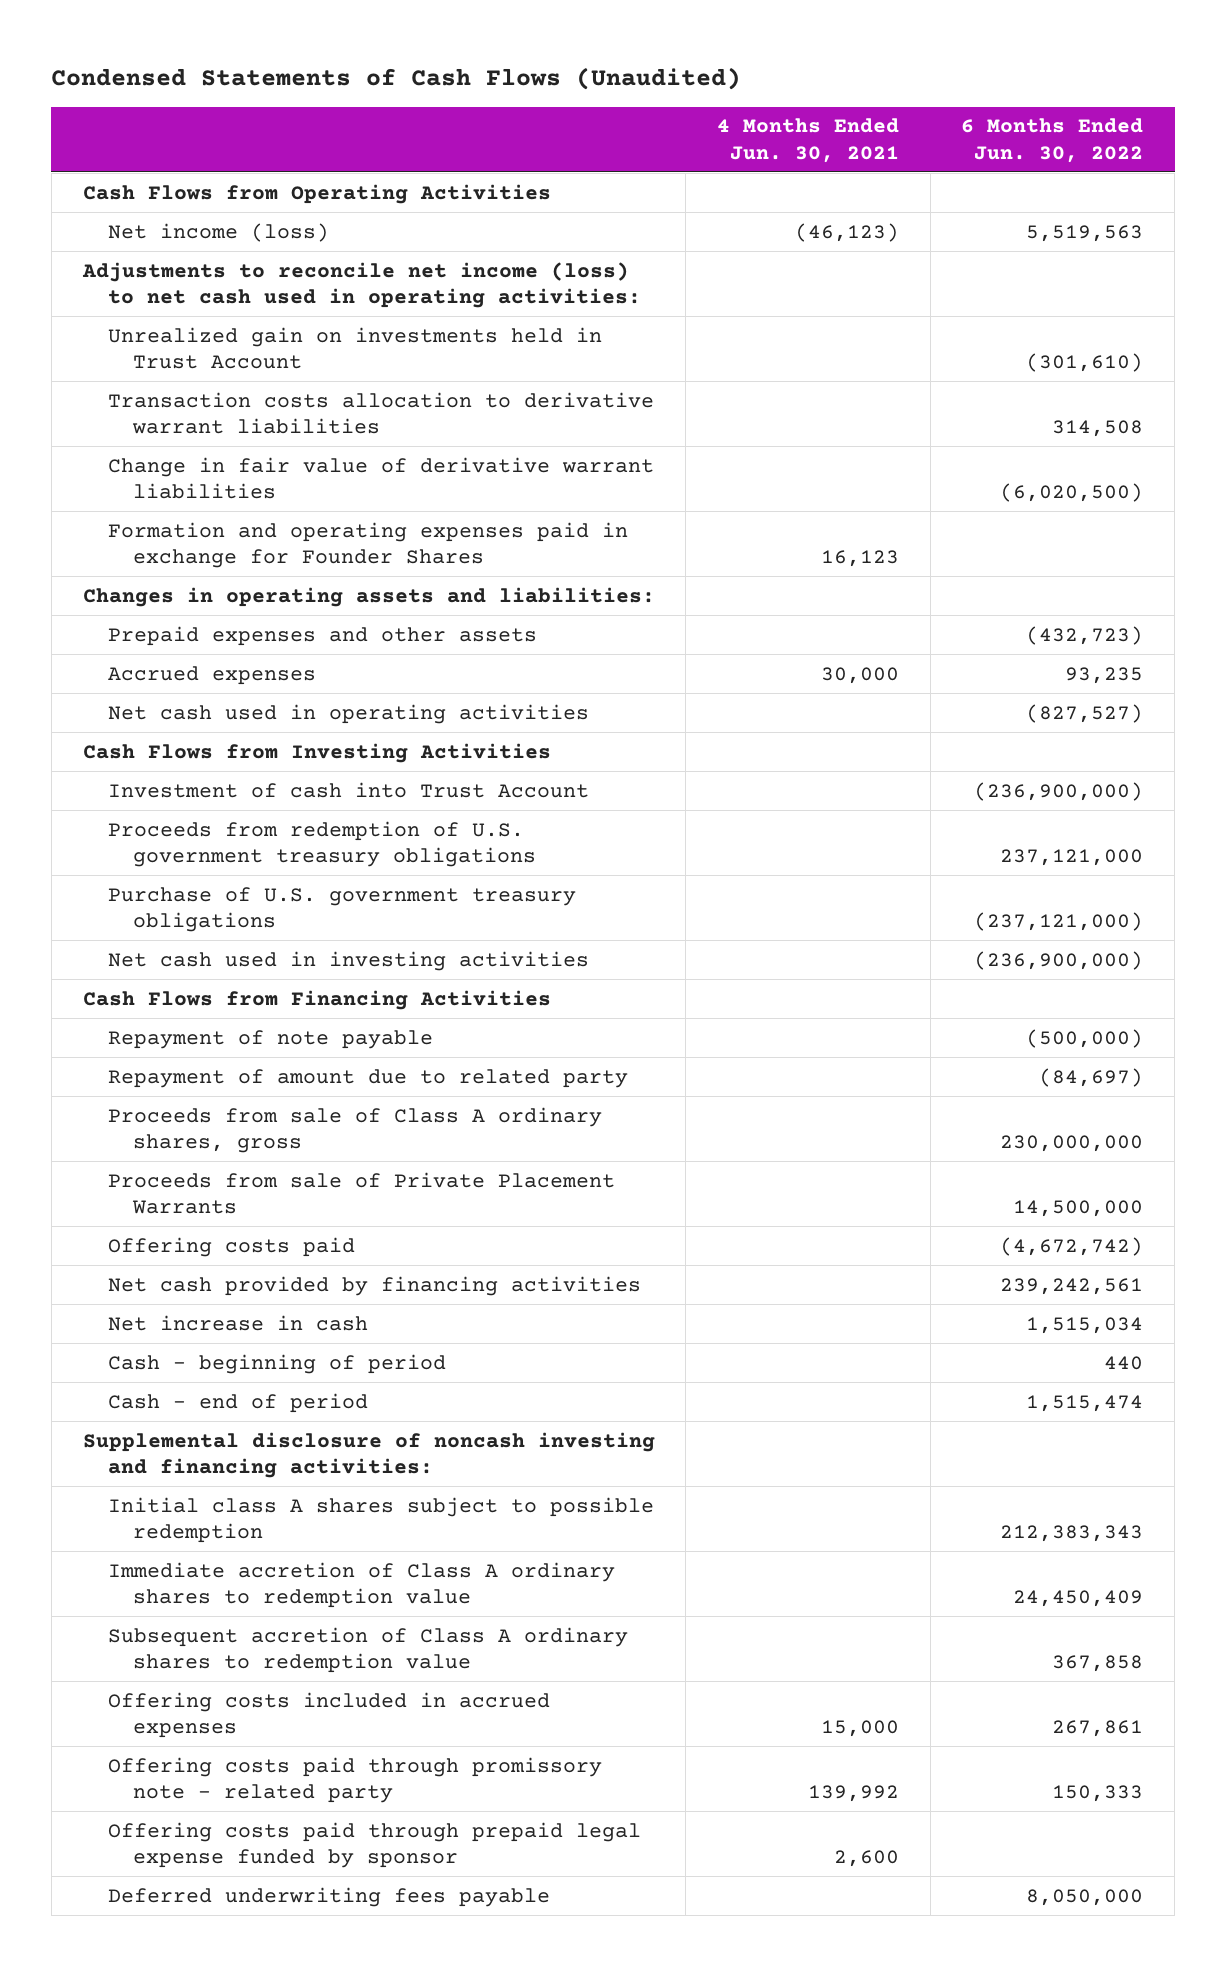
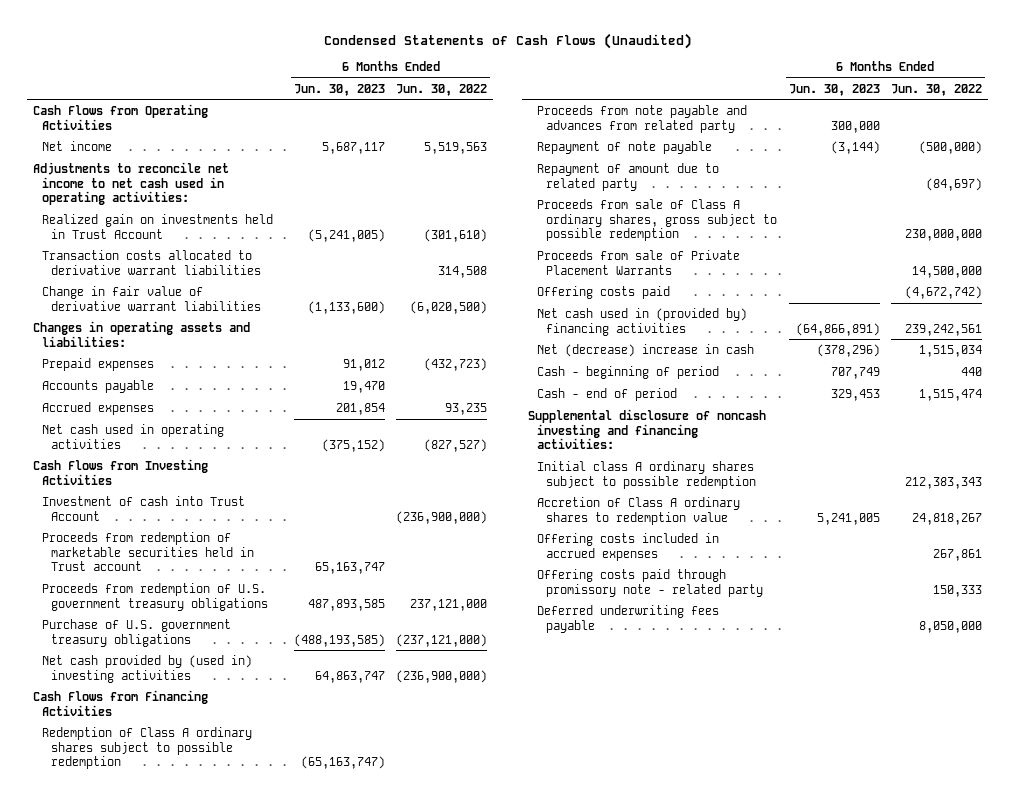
[716,118,899,163] 4 Months Ended Jun. 30, 2021 -> none
none -> [293,83,385,96] Jun. 30, 2023
[107,222,329,242] Net income (loss) -> [41,140,112,151] Net income
[81,261,641,308] Adjustments to reconcile net income (loss) to net cash used in operating activities: -> [32,161,229,206] Adjustments to reconcile net income to net cash used in operating activities:
[107,326,602,369] Unrealized gain on investments held in Trust Account -> [41,213,273,239] Realized gain on investments held in Trust Account
[107,391,654,434] Transaction costs allocation to derivative warrant liabilities -> [41,249,261,275] Transaction costs allocated to derivative warrant liabilities
[107,521,628,568] Formation and operating expenses paid in exchange for Founder Shares -> none
[107,625,537,646] Prepaid expenses and other assets -> [41,357,154,371] Prepaid expenses
none -> [41,379,154,393] Accounts payable
none -> [41,531,254,572] Proceeds from redemption of marketable securities held in Trust account
[107,950,589,971] Net cash used in investing activities -> [41,654,252,683] Net cash provided by (used in) investing activities
none -> [41,726,252,770] Redemption of Class A ordinary shares subject to possible redemption
none -> [536,104,747,133] Proceeds from note payable and advances from related party
[107,1106,602,1153] Proceeds from sale of Class A ordinary shares, gross -> [536,198,777,242] Proceeds from sale of Class A ordinary shares, gross subject to possible redemption
[107,1275,641,1296] Net cash provided by financing activities -> [536,307,747,336] Net cash used in (provided by) financing activities
[107,1314,368,1331] Net increase in cash -> [536,343,754,357] Net (decrease) increase in cash
[107,1561,615,1608] Immediate accretion of Class A ordinary shares to redemption value -> none
[107,1496,654,1543] Initial class A shares subject to possible redemption -> [536,460,756,489] Initial class A ordinary shares subject to possible redemption
[107,1626,628,1673] Subsequent accretion of Class A ordinary shares to redemption value -> [536,496,740,525] Accretion of Class A ordinary shares to redemption value
[1052,1654,1144,1672] 367,858 -> [912,512,983,525] 24,818,267
[107,1821,641,1868] Offering costs paid through prepaid legal expense funded by sponsor -> none

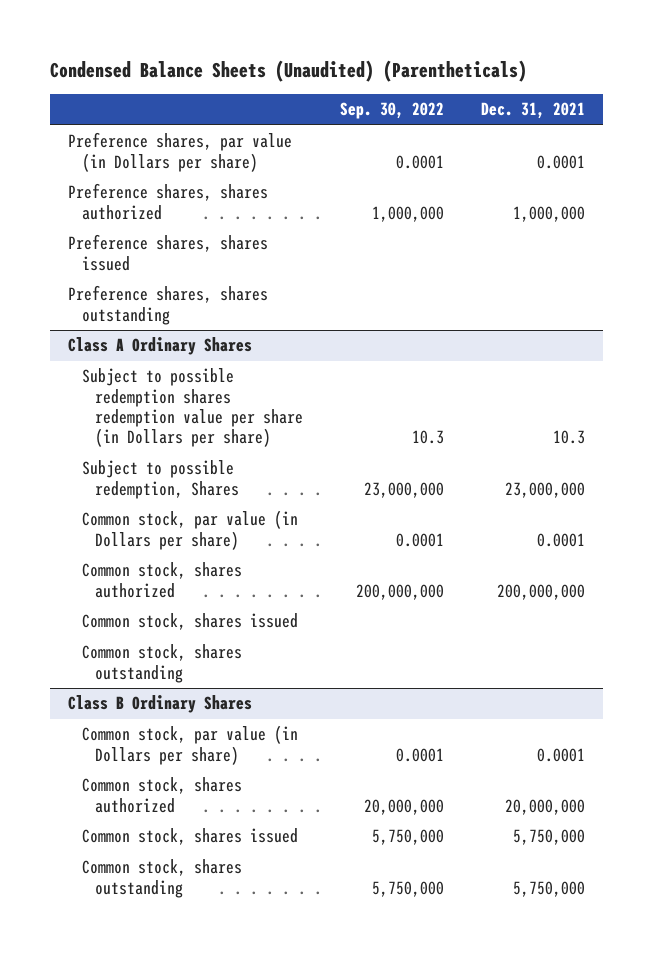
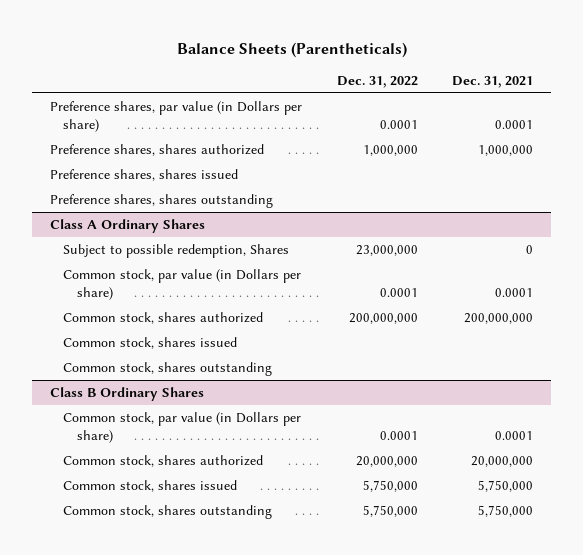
[49,59,527,82] Condensed Balance Sheets (Unaudited) (Parentheticals) -> [176,42,407,59] Balance Sheets (Parentheticals)
[340,102,445,120] Sep. 30, 2022 -> none
none -> [336,76,418,89] Dec. 31, 2022
[81,368,304,448] Subject to possible redemption shares redemption value per share (in Dollars per share) -> none
[504,481,585,498] 23,000,000 -> [526,244,534,254] 0

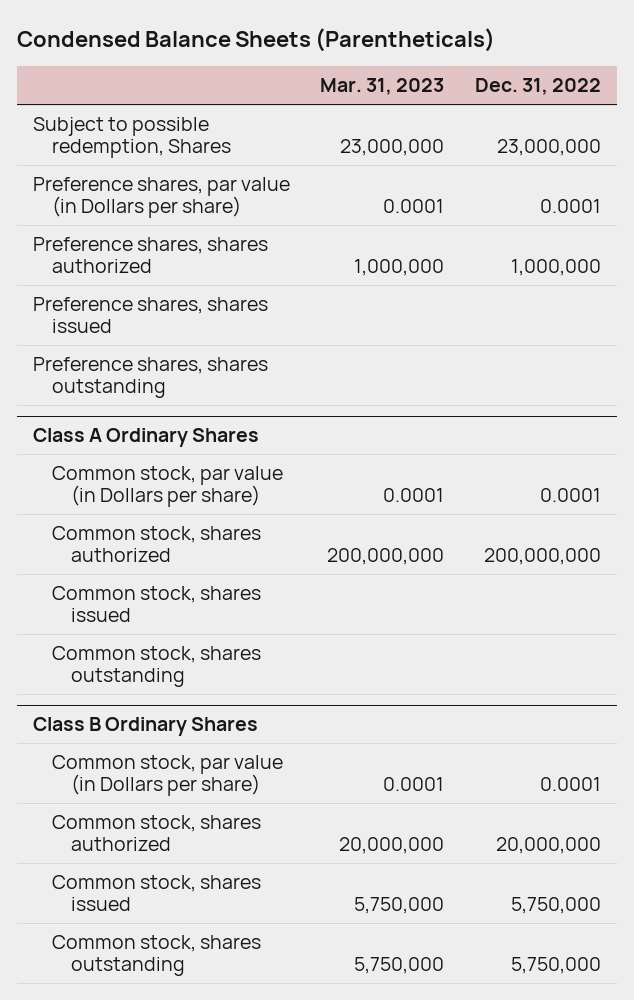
[176,42,407,59] Balance Sheets (Parentheticals) -> [17,28,496,53] Condensed Balance Sheets (Parentheticals)
[452,76,534,89] Dec. 31, 2021 -> none
none -> [320,78,445,96] Mar. 31, 2023
none -> [32,116,231,159] Subject to possible redemption, Shares
[63,243,290,258] Subject to possible redemption, Shares -> none

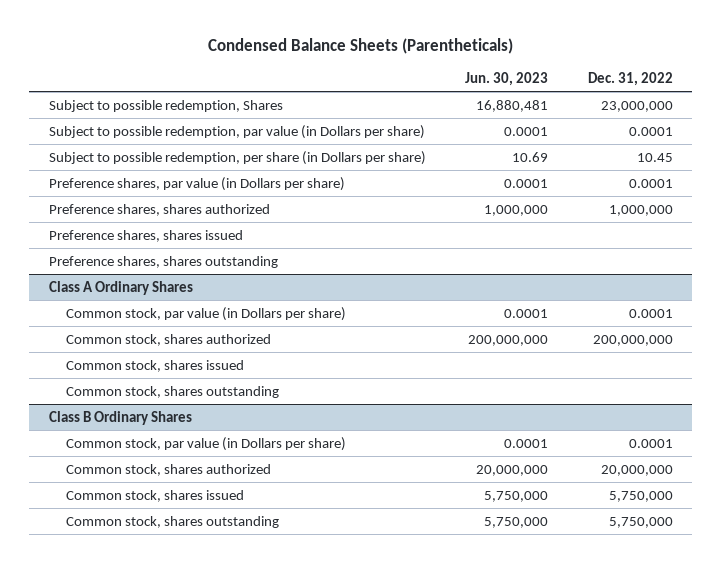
[320,78,445,96] Mar. 31, 2023 -> none
none -> [465,72,549,87] Jun. 30, 2023
none -> [48,124,425,139] Subject to possible redemption, par value (in Dollars per share)
none -> [48,150,426,165] Subject to possible redemption, per share (in Dollars per share)

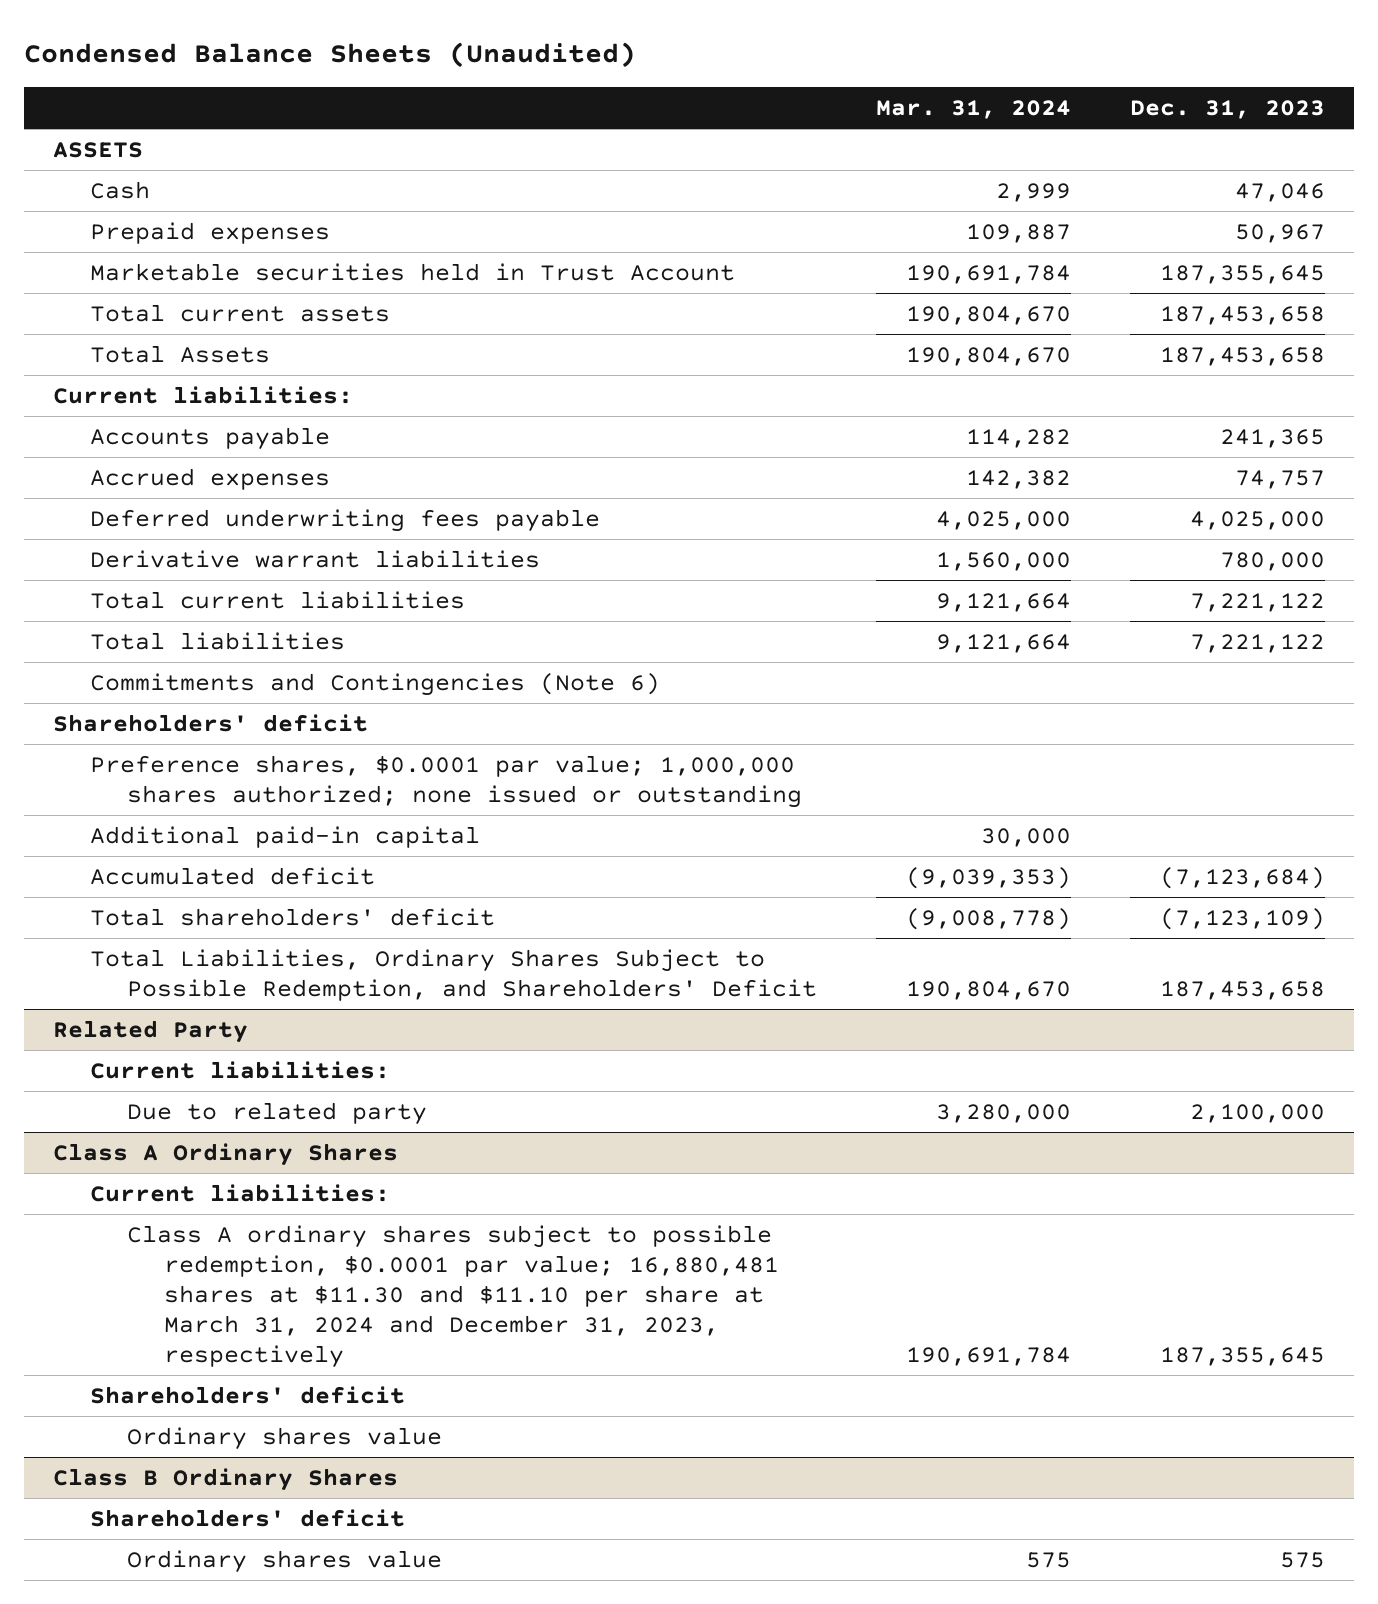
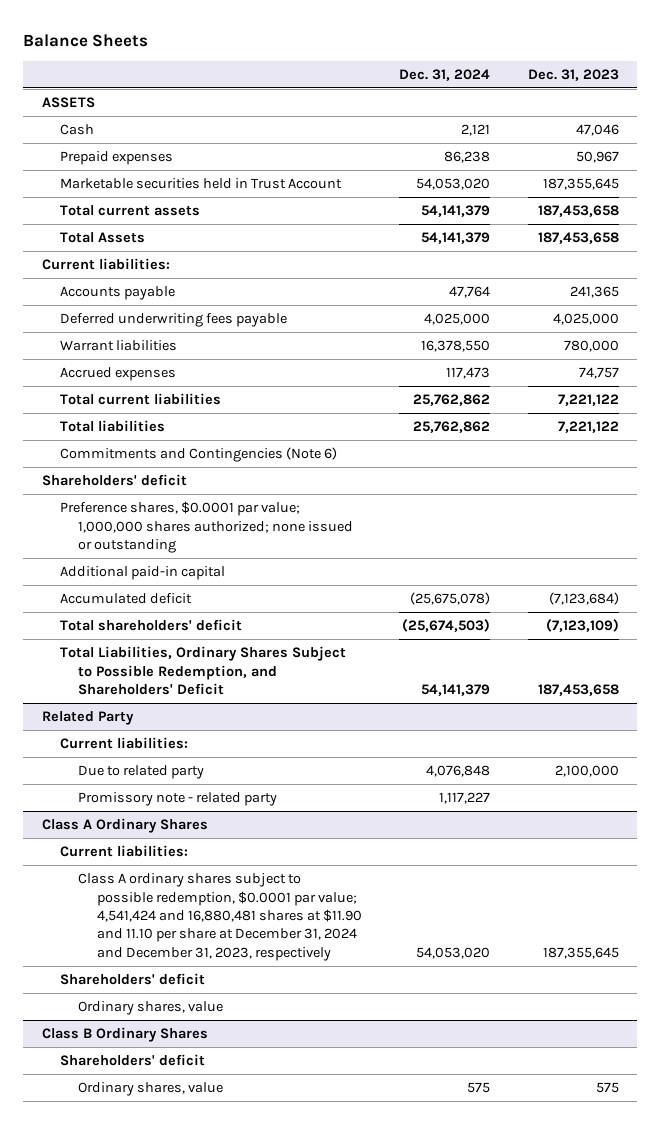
[23,42,636,69] Condensed Balance Sheets (Unaudited) -> [23,34,149,48] Balance Sheets
[875,100,1071,120] Mar. 31, 2024 -> none
none -> [399,68,491,81] Dec. 31, 2024
[90,549,541,568] Derivative warrant liabilities -> [60,340,178,352] Warrant liabilities
[90,467,331,490] Accrued expenses -> [60,367,177,382] Accrued expenses
none -> [78,792,278,807] Promissory note - related party
[126,1224,779,1368] Class A ordinary shares subject to possible redemption, $0.0001 par value; 16,880,481 shares at $11.30 and $11.10 per share at March 31, 2024 and December 31, 2023, respectively -> [78,873,362,961] Class A ordinary shares subject to possible redemption, $0.0001 par value; 4,541,424 and 16,880,481 shares at $11.90 and 11.10 per share at December 31, 2024 and December 31, 2023, respectively
[126,1426,442,1450] Ordinary shares value -> [78,1001,224,1016] Ordinary shares, value
[126,1549,442,1573] Ordinary shares value -> [78,1082,224,1097] Ordinary shares, value

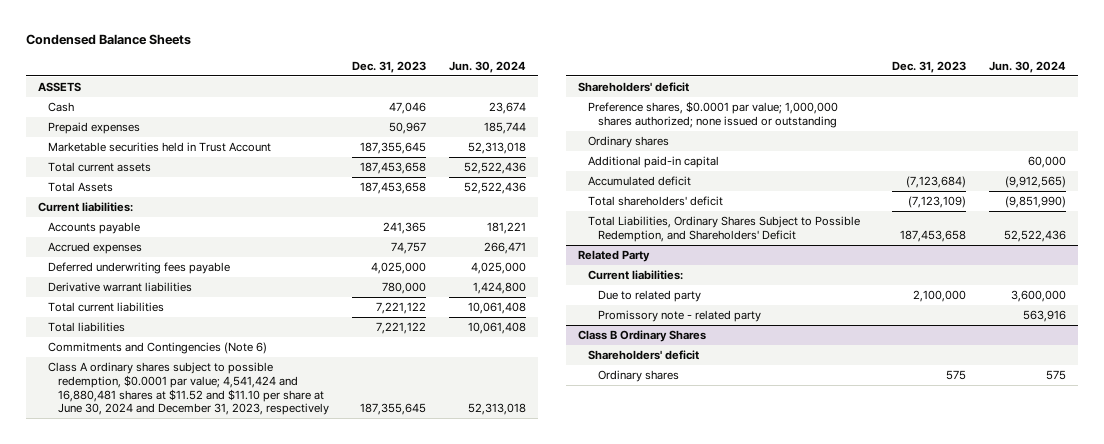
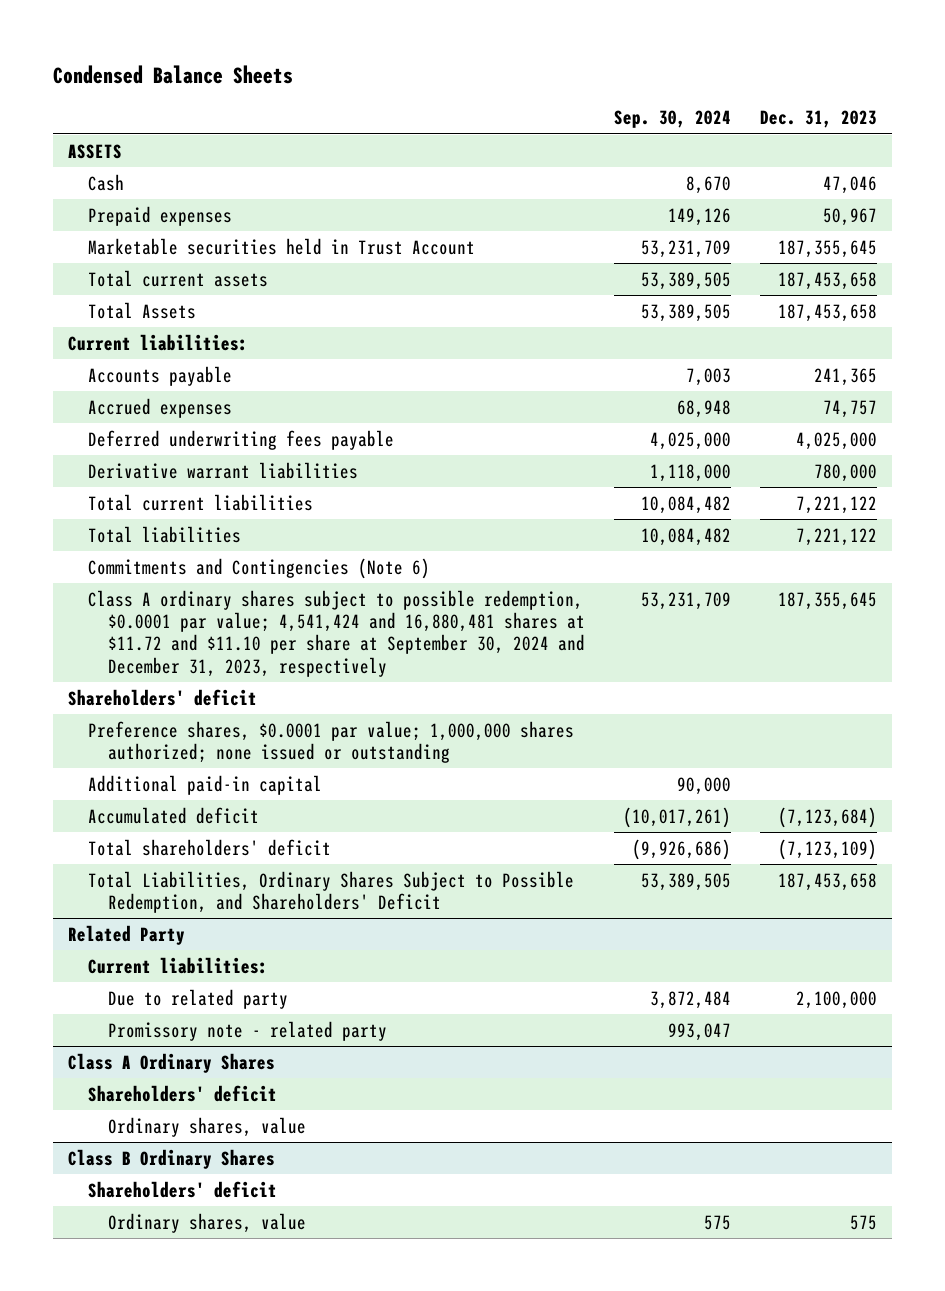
[449,60,527,73] Jun. 30, 2024 -> none
none -> [614,110,732,129] Sep. 30, 2024
[47,362,330,416] Class A ordinary shares subject to possible redemption, $0.0001 par value; 4,541,424 and 16,880,481 shares at $11.52 and $11.10 per share at June 30, 2024 and December 31, 2023, respectively -> [88,589,586,677] Class A ordinary shares subject to possible redemption, $0.0001 par value; 4,541,424 and 16,880,481 shares at $11.72 and $11.10 per share at September 30, 2024 and December 31, 2023, respectively
[587,136,669,149] Ordinary shares -> none
none -> [67,1052,275,1073] Class A Ordinary Shares
none -> [88,1084,278,1102] Shareholders' deficit
none -> [108,1116,307,1137] Ordinary shares, value
[598,370,680,383] Ordinary shares -> [108,1212,307,1233] Ordinary shares, value

